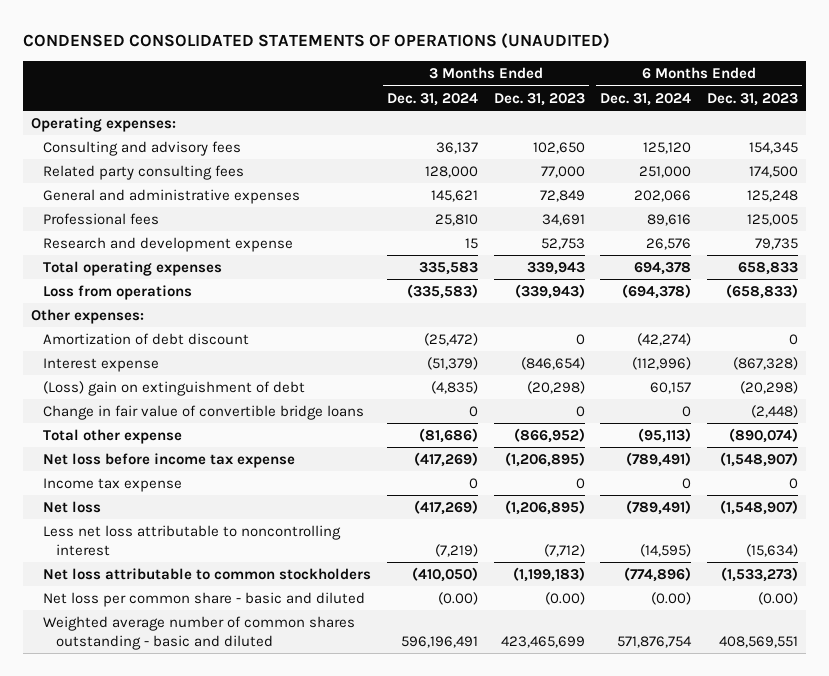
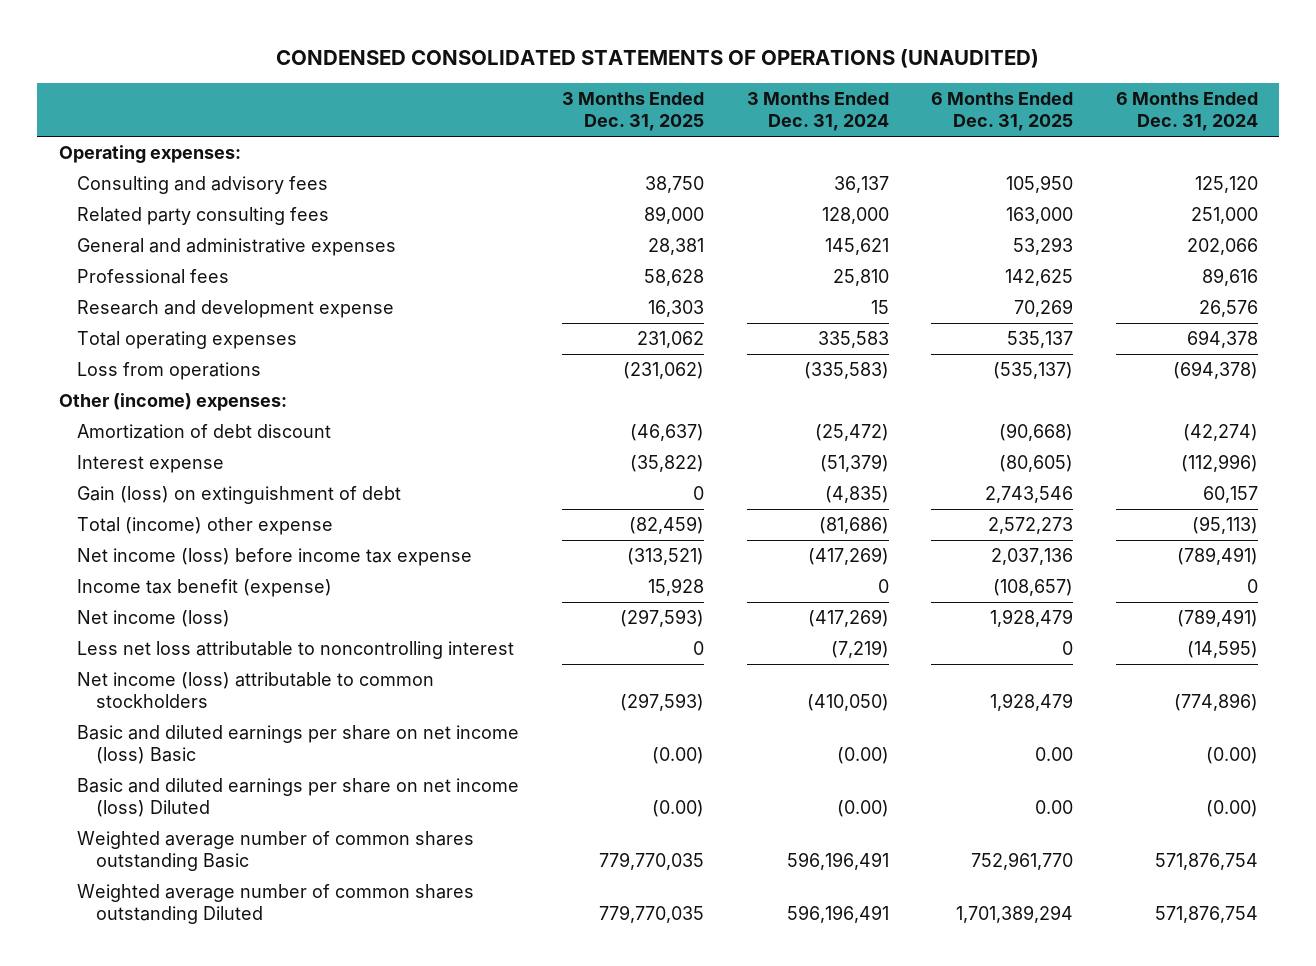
[493,92,585,106] Dec. 31, 2023 -> none
[706,92,798,106] Dec. 31, 2023 -> none
none -> [562,92,705,132] 3 Months Ended Dec. 31, 2025
none -> [931,92,1074,132] 6 Months Ended Dec. 31, 2025
[31,308,145,324] Other expenses: -> [58,393,287,412] Other (income) expenses:
[43,404,365,420] Change in fair value of convertible bridge loans -> none
[43,380,306,396] (Loss) gain on extinguishment of debt -> [77,486,402,505] Gain (loss) on extinguishment of debt
[43,428,183,444] Total other expense -> [77,517,334,536] Total (income) other expense
[43,452,296,468] Net loss before income tax expense -> [77,548,473,567] Net income (loss) before income tax expense
[43,477,183,492] Income tax expense -> [77,579,333,598] Income tax benefit (expense)
[43,500,102,513] Net loss -> [77,610,231,628] Net income (loss)
[43,567,372,580] Net loss attributable to common stockholders -> [77,672,435,708] Net income (loss) attributable to common stockholders
none -> [77,725,520,764] Basic and diluted earnings per share on net income (loss) Basic
[43,591,366,607] Net loss per common share - basic and diluted -> [77,778,520,817] Basic and diluted earnings per share on net income (loss) Diluted
none -> [77,831,475,871] Weighted average number of common shares outstanding Basic
[43,615,356,650] Weighted average number of common shares outstanding - basic and diluted -> [77,884,475,924] Weighted average number of common shares outstanding Diluted

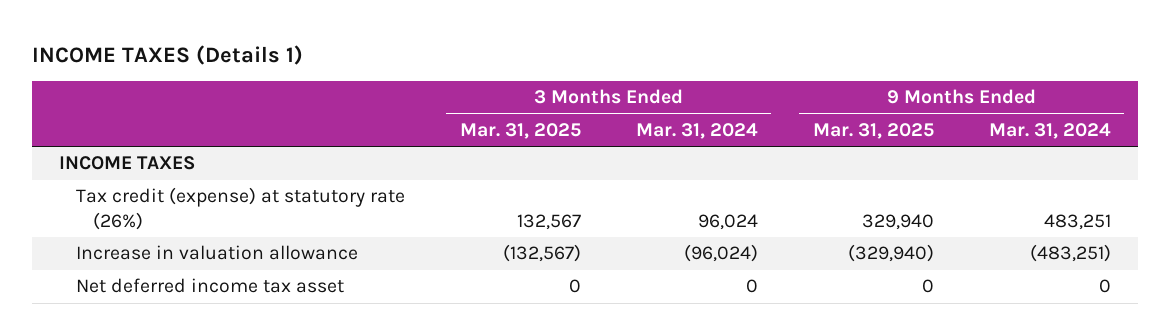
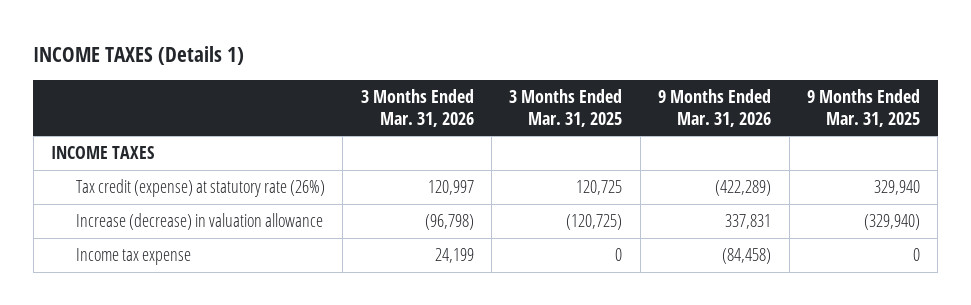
[635,123,758,140] Mar. 31, 2024 -> none
[988,123,1111,140] Mar. 31, 2024 -> none
none -> [360,89,474,127] 3 Months Ended Mar. 31, 2026
none -> [658,89,772,127] 9 Months Ended Mar. 31, 2026
[75,278,344,294] Net deferred income tax asset -> none
[516,213,581,230] 132,567 -> [576,180,623,196] 120,725
[75,245,358,261] Increase in valuation allowance -> [76,213,324,231] Increase (decrease) in valuation allowance
[502,244,581,263] (132,567) -> [566,214,623,231] (120,725)
none -> [76,248,192,266] Income tax expense

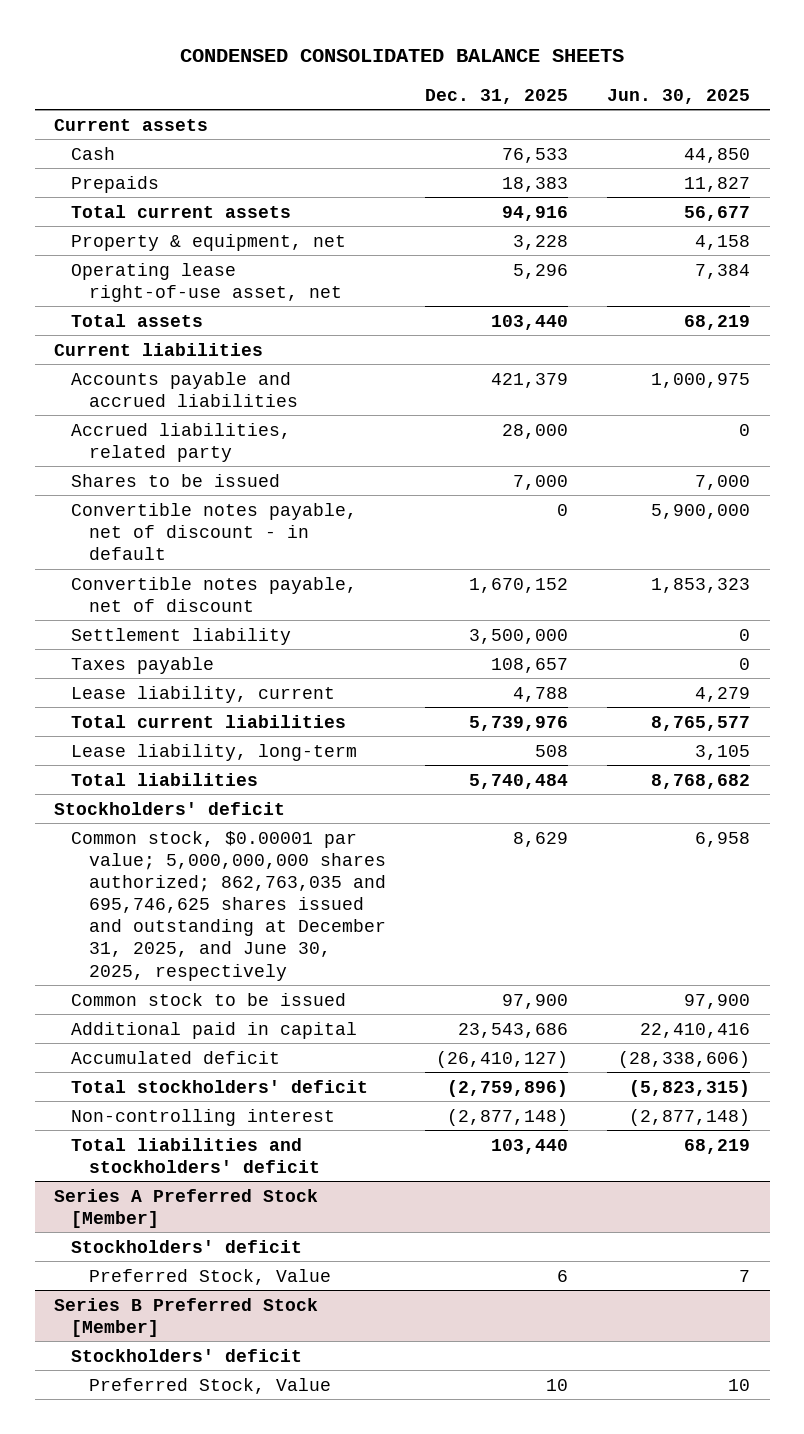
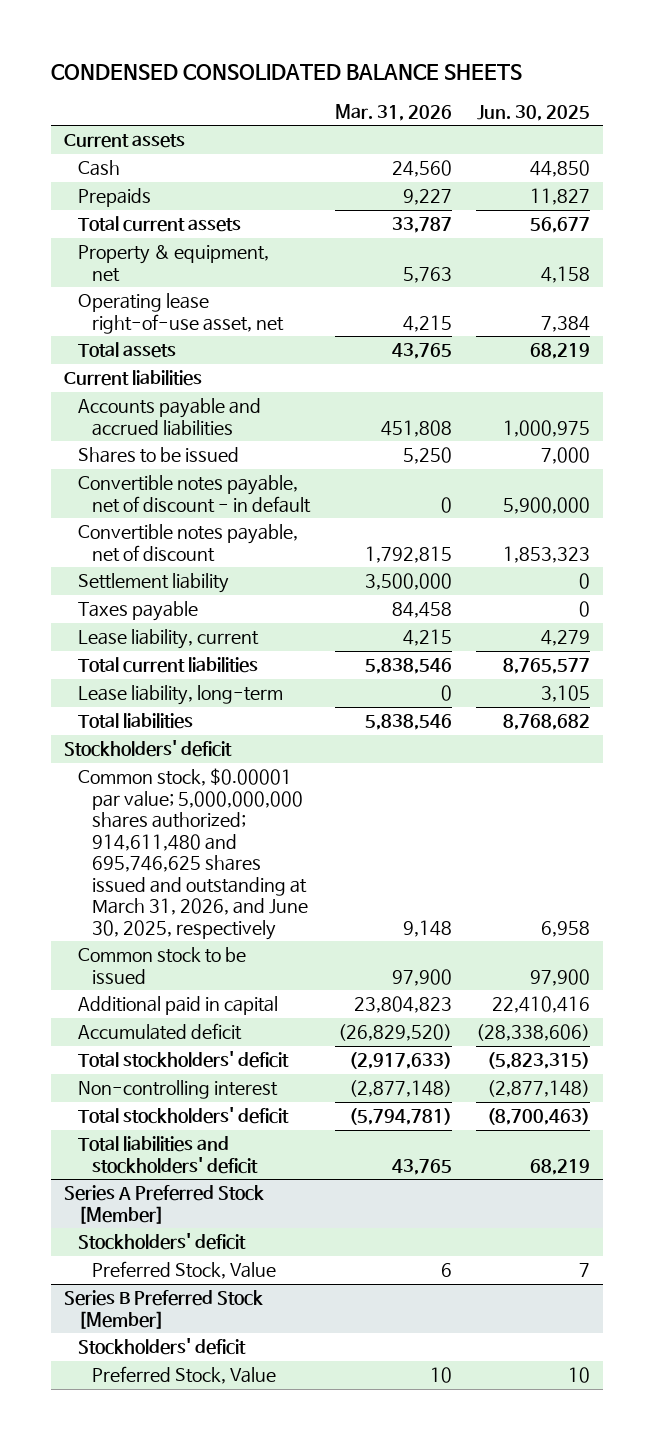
[424,88,568,104] Dec. 31, 2025 -> none
none -> [334,103,452,121] Mar. 31, 2026
[71,422,292,462] Accrued liabilities, related party -> none
[71,830,386,981] Common stock, $0.00001 par value; 5,000,000,000 shares authorized; 862,763,035 and 695,746,625 shares issued and outstanding at December 31, 2025, and June 30, 2025, respectively -> [77,768,308,940] Common stock, $0.00001 par value; 5,000,000,000 shares authorized; 914,611,480 and 695,746,625 shares issued and outstanding at March 31, 2026, and June 30, 2025, respectively
none -> [77,1107,289,1125] Total stockholders' deficit

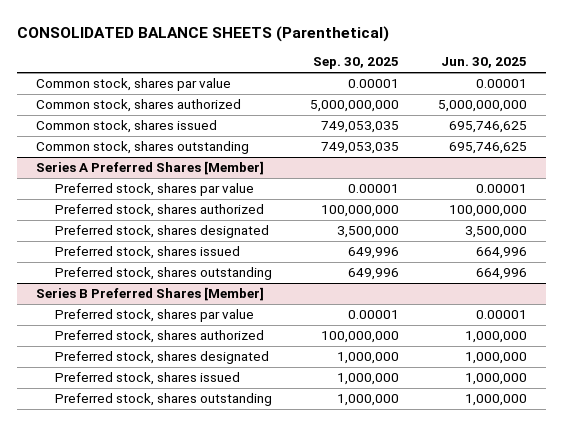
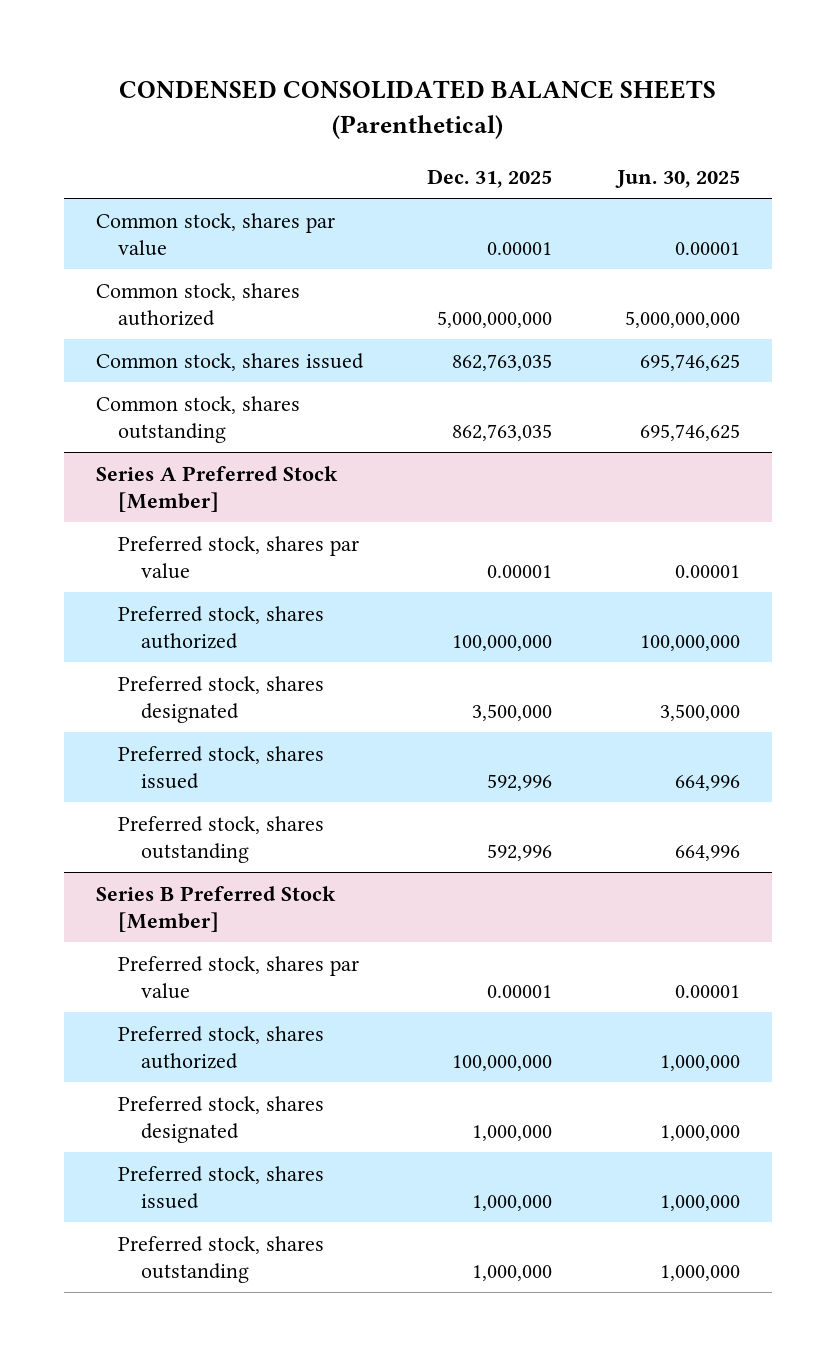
[17,25,390,42] CONSOLIDATED BALANCE SHEETS (Parenthetical) -> [118,80,716,139] CONDENSED CONSOLIDATED BALANCE SHEETS (Parenthetical)
[313,57,400,70] Sep. 30, 2025 -> none
none -> [427,168,553,188] Dec. 31, 2025
[36,161,265,176] Series A Preferred Shares [Member] -> [95,465,338,513] Series A Preferred Stock [Member]
[36,287,265,302] Series B Preferred Shares [Member] -> [95,885,336,933] Series B Preferred Stock [Member]

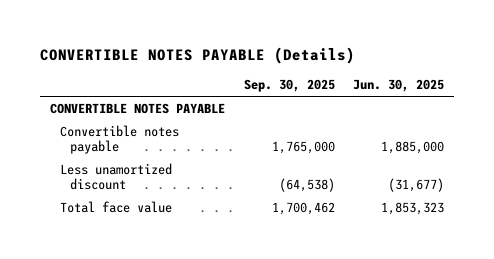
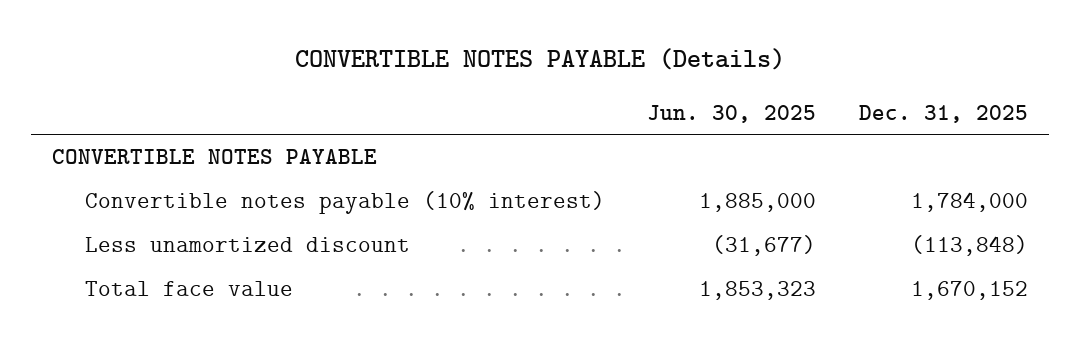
[243,79,335,93] Sep. 30, 2025 -> none
none -> [858,104,1028,123] Dec. 31, 2025
[59,124,179,154] Convertible notes payable -> [85,190,606,214] Convertible notes payable (10% interest)

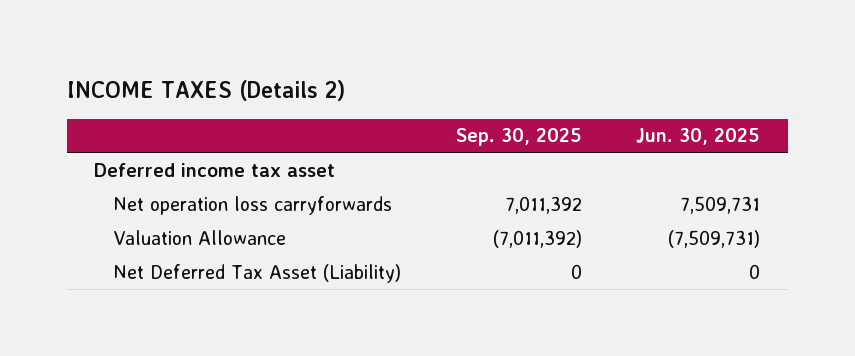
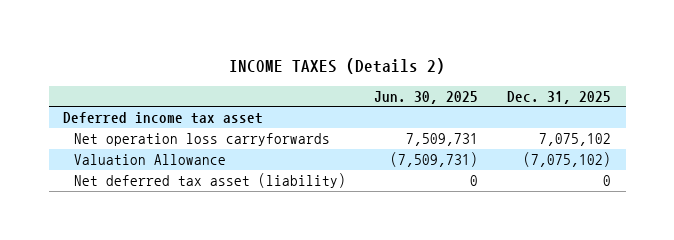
[455,128,582,147] Sep. 30, 2025 -> none
none -> [507,90,612,104] Dec. 31, 2025
[112,263,401,283] Net Deferred Tax Asset (Liability) -> [73,172,346,188] Net deferred tax asset (liability)

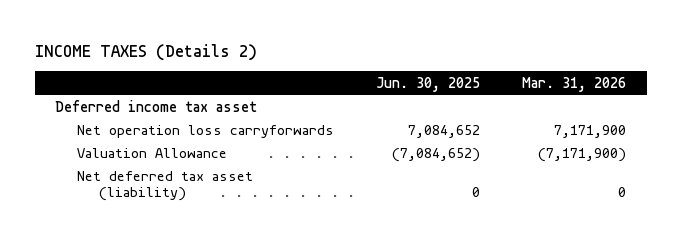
[507,90,612,104] Dec. 31, 2025 -> none
none -> [521,76,626,92] Mar. 31, 2026
[406,132,479,146] 7,509,731 -> [408,124,481,138] 7,084,652
[390,151,479,167] (7,509,731) -> [392,147,481,162] (7,084,652)

